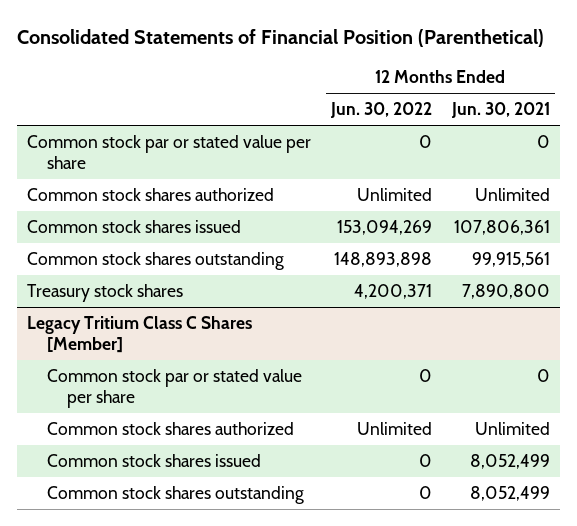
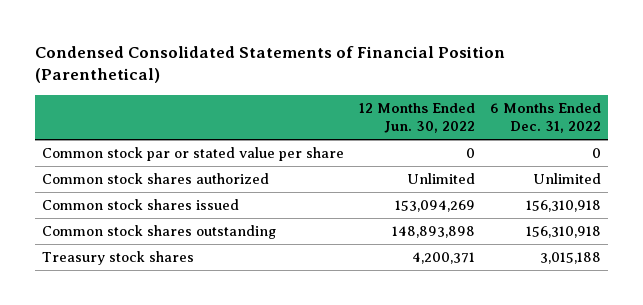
[16,28,544,47] Consolidated Statements of Financial Position (Parenthetical) -> [35,45,506,84] Condensed Consolidated Statements of Financial Position (Parenthetical)
[450,102,550,119] Jun. 30, 2021 -> none
none -> [489,102,601,134] 6 Months Ended Dec. 31, 2022
[26,316,252,353] Legacy Tritium Class C Shares [Member] -> none
[47,369,303,408] Common stock par or stated value per share -> none
[47,422,295,436] Common stock shares authorized -> none
[47,454,262,468] Common stock shares issued -> none
[47,486,305,505] Common stock shares outstanding -> none

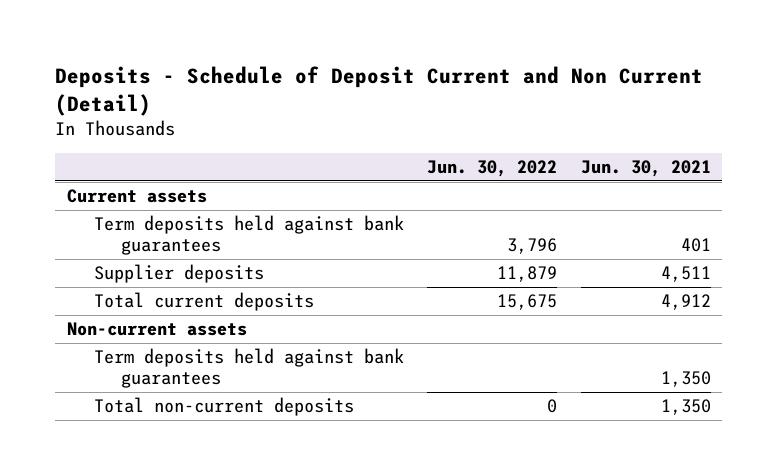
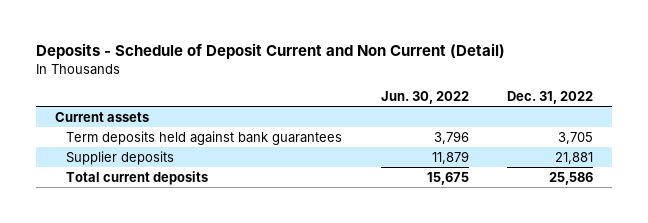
[580,160,711,178] Jun. 30, 2021 -> none
none -> [506,91,593,105] Dec. 31, 2022
[66,322,247,337] Non-current assets -> none
[94,348,405,389] Term deposits held against bank guarantees -> none
[94,397,355,417] Total non-current deposits -> none

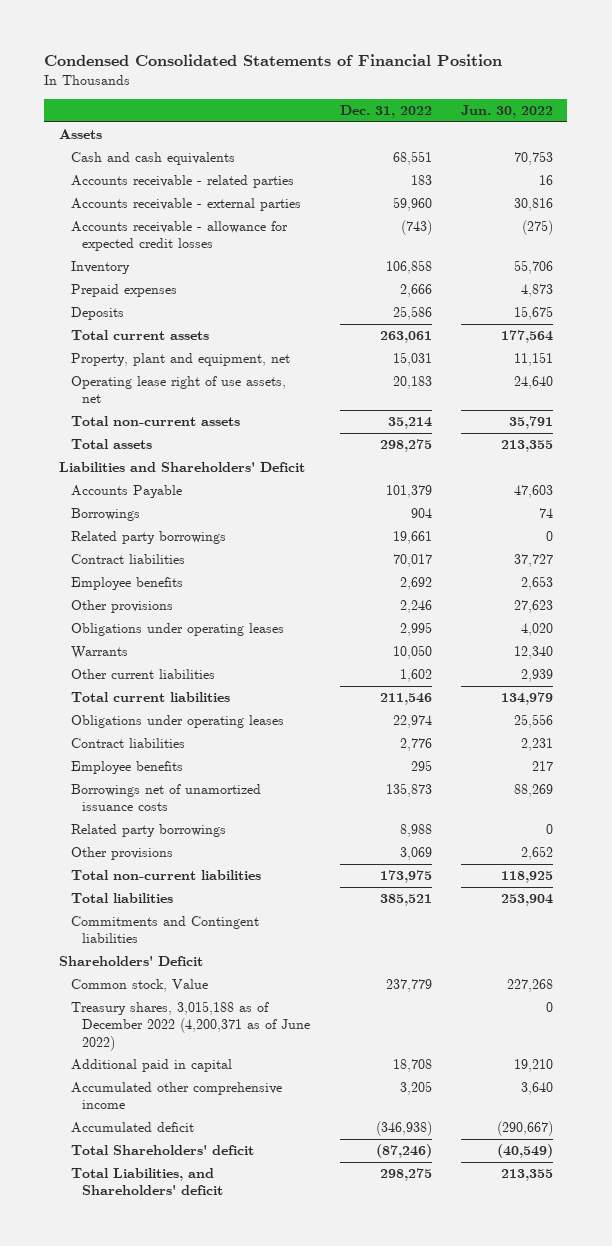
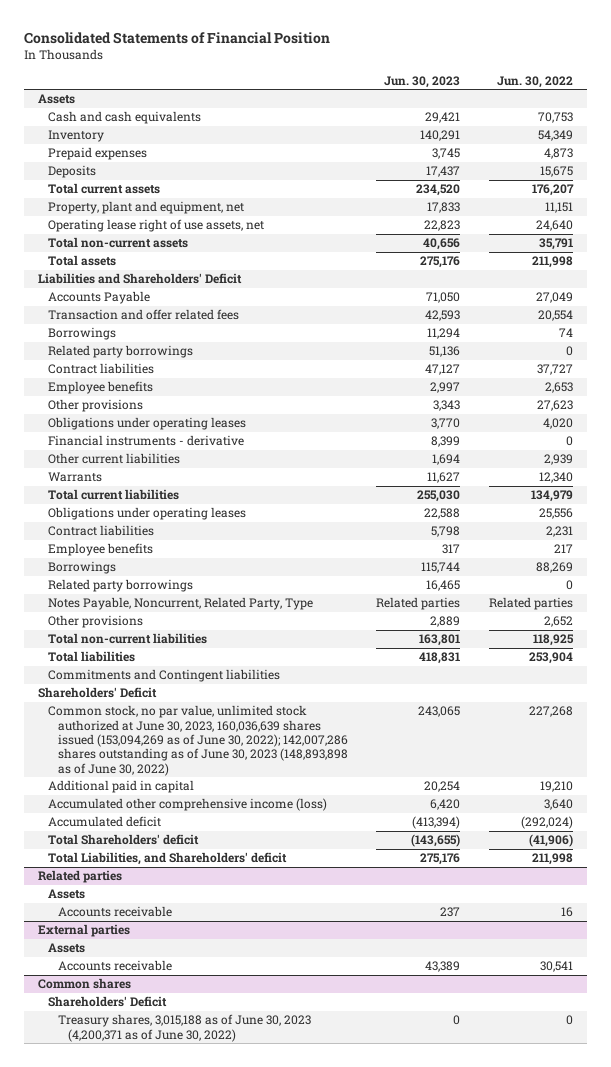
[44,53,503,66] Condensed Consolidated Statements of Financial Position -> [23,31,330,44] Consolidated Statements of Financial Position
[339,104,432,118] Dec. 31, 2022 -> none
none -> [384,75,461,88] Jun. 30, 2023
[70,175,294,189] Accounts receivable - related parties -> none
[70,198,301,212] Accounts receivable - external parties -> none
[70,221,288,252] Accounts receivable - allowance for expected credit losses -> none
[513,260,553,275] 55,706 -> [538,130,574,142] 54,349
[500,330,553,344] 177,564 -> [532,184,575,197] 176,207
[500,440,553,453] 213,355 -> [532,256,574,269] 211,998
[513,485,553,499] 47,603 -> [536,292,574,304] 27,049
none -> [47,309,239,321] Transaction and offer related fees
none -> [47,435,244,447] Financial instruments - derivative
[70,646,128,660] Warrants -> [47,472,102,483] Warrants
[70,784,261,812] Borrowings net of unamortized issuance costs -> [47,561,116,575] Borrowings
none -> [47,597,313,611] Notes Payable, Noncurrent, Related Party, Type
[70,1001,311,1051] Treasury shares, 3,015,188 as of December 2022 (4,200,371 as of June 2022) -> none
[70,979,208,993] Common stock, Value -> [47,705,348,776] Common stock, no par value, unlimited stock authorized at June 30, 2023, 160,036,639 shares issued (153,094,269 as of June 30, 2022); 142,007,286 shares outstanding as of June 30, 2023 (148,893,898 as of June 30, 2022)
[70,1082,282,1110] Accumulated other comprehensive income -> [47,798,327,812] Accumulated other comprehensive income (loss)
[496,1121,553,1137] (290,667) -> [521,816,574,830] (292,024)
[496,1144,553,1159] (40,549) -> [529,834,574,848] (41,906)
[500,1169,553,1182] 213,355 -> [532,853,574,866] 211,998
none -> [37,870,122,884] Related parties
none -> [47,889,85,900] Assets
none -> [57,906,172,918] Accounts receivable
none -> [37,924,130,938] External parties
none -> [47,943,85,954] Assets
none -> [57,960,172,972] Accounts receivable
none -> [37,978,131,990] Common shares
none -> [47,996,167,1008] Shareholders' Deficit
none -> [57,1014,311,1042] Treasury shares, 3,015,188 as of June 30, 2023 (4,200,371 as of June 30, 2022)

